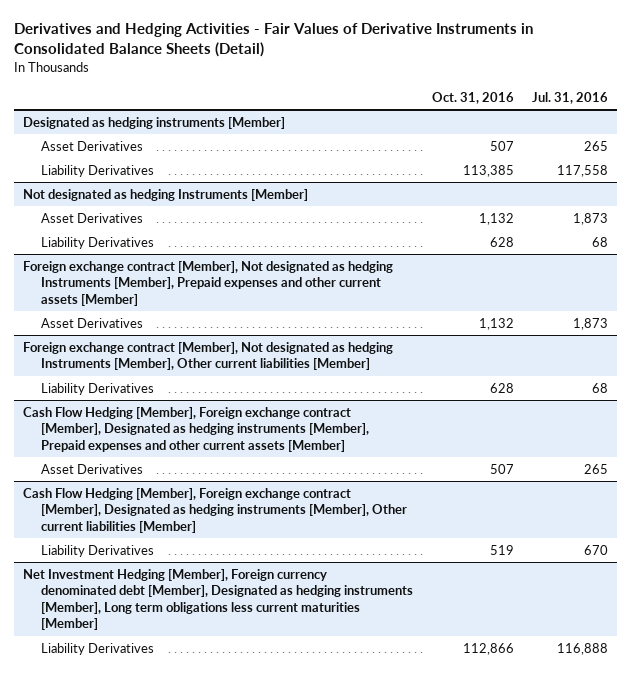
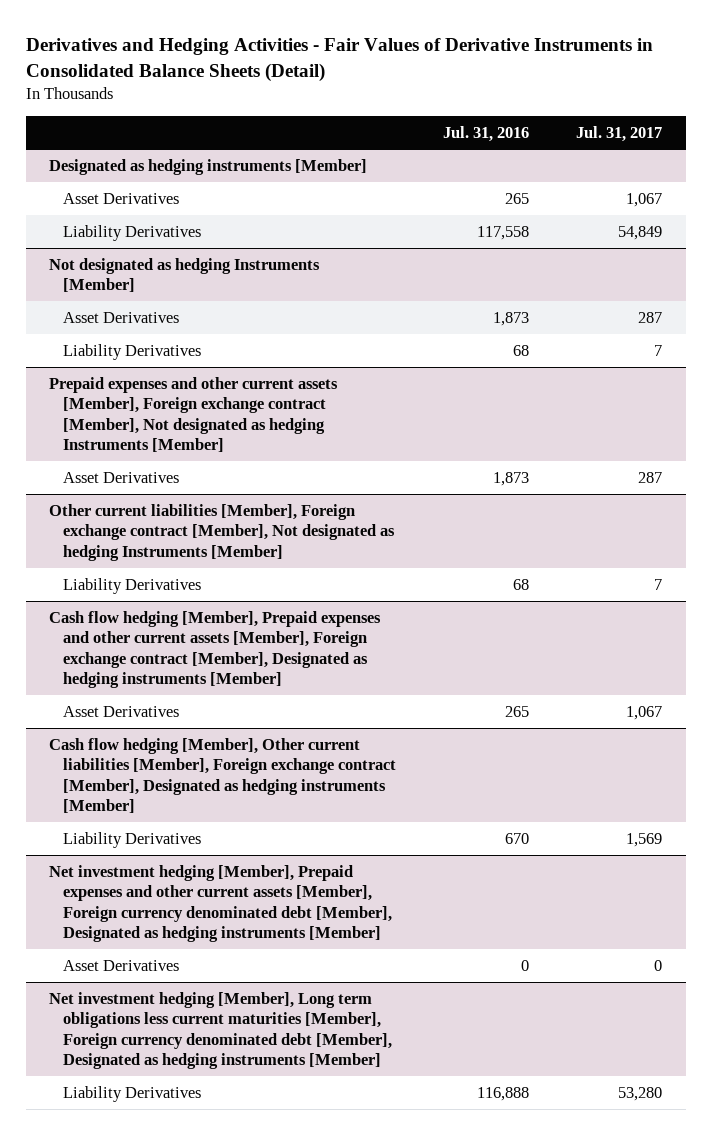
[431,91,514,104] Oct. 31, 2016 -> none
none -> [576,125,663,142] Jul. 31, 2017
[23,260,394,306] Foreign exchange contract [Member], Not designated as hedging Instruments [Member], Prepaid expenses and other current assets [Member] -> [49,376,339,453] Prepaid expenses and other current assets [Member], Foreign exchange contract [Member], Not designated as hedging Instruments [Member]
[23,341,394,371] Foreign exchange contract [Member], Not designated as hedging Instruments [Member], Other current liabilities [Member] -> [49,503,395,561] Other current liabilities [Member], Foreign exchange contract [Member], Not designated as hedging Instruments [Member]
[23,406,370,452] Cash Flow Hedging [Member], Foreign exchange contract [Member], Designated as hedging instruments [Member], Prepaid expenses and other current assets [Member] -> [49,610,382,689] Cash flow hedging [Member], Prepaid expenses and other current assets [Member], Foreign exchange contract [Member], Designated as hedging instruments [Member]
[23,487,408,533] Cash Flow Hedging [Member], Foreign exchange contract [Member], Designated as hedging instruments [Member], Other current liabilities [Member] -> [49,737,396,814] Cash flow hedging [Member], Other current liabilities [Member], Foreign exchange contract [Member], Designated as hedging instruments [Member]
none -> [49,864,392,943] Net investment hedging [Member], Prepaid expenses and other current assets [Member], Foreign currency denominated debt [Member], Designated as hedging instruments [Member]
none -> [62,959,179,971] Asset Derivatives
[23,568,414,630] Net Investment Hedging [Member], Foreign currency denominated debt [Member], Designated as hedging instruments [Member], Long term obligations less current maturities [Member] -> [49,991,392,1070] Net investment hedging [Member], Long term obligations less current maturities [Member], Foreign currency denominated debt [Member], Designated as hedging instruments [Member]

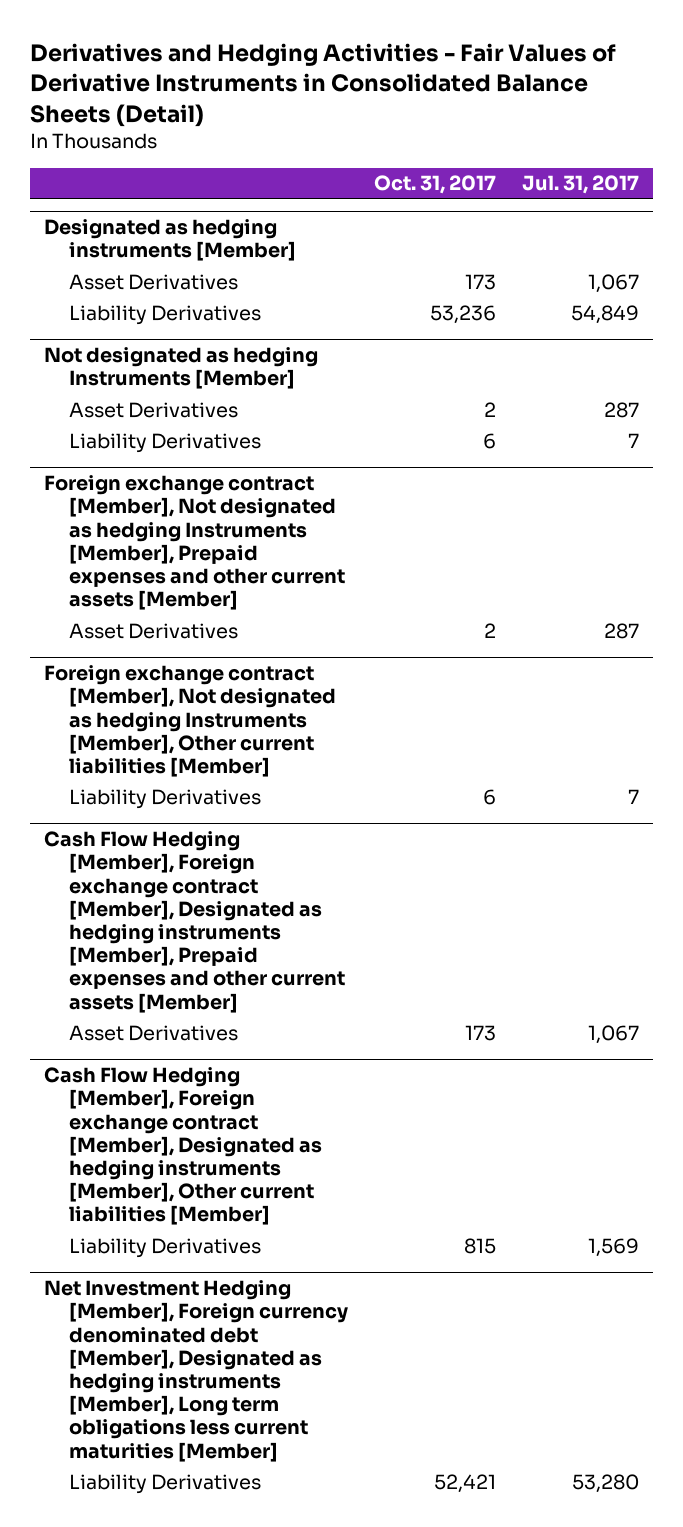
[443,125,530,142] Jul. 31, 2016 -> none
none -> [374,175,497,195] Oct. 31, 2017
[49,376,339,453] Prepaid expenses and other current assets [Member], Foreign exchange contract [Member], Not designated as hedging Instruments [Member] -> [43,475,345,611] Foreign exchange contract [Member], Not designated as hedging Instruments [Member], Prepaid expenses and other current assets [Member]
[49,503,395,561] Other current liabilities [Member], Foreign exchange contract [Member], Not designated as hedging Instruments [Member] -> [43,665,336,778] Foreign exchange contract [Member], Not designated as hedging Instruments [Member], Other current liabilities [Member]
[49,610,382,689] Cash flow hedging [Member], Prepaid expenses and other current assets [Member], Foreign exchange contract [Member], Designated as hedging instruments [Member] -> [43,831,345,1013] Cash Flow Hedging [Member], Foreign exchange contract [Member], Designated as hedging instruments [Member], Prepaid expenses and other current assets [Member]
[49,737,396,814] Cash flow hedging [Member], Other current liabilities [Member], Foreign exchange contract [Member], Designated as hedging instruments [Member] -> [43,1067,322,1226] Cash Flow Hedging [Member], Foreign exchange contract [Member], Designated as hedging instruments [Member], Other current liabilities [Member]
[49,864,392,943] Net investment hedging [Member], Prepaid expenses and other current assets [Member], Foreign currency denominated debt [Member], Designated as hedging instruments [Member] -> none
[62,959,179,971] Asset Derivatives -> none
[49,991,392,1070] Net investment hedging [Member], Long term obligations less current maturities [Member], Foreign currency denominated debt [Member], Designated as hedging instruments [Member] -> [43,1280,348,1462] Net Investment Hedging [Member], Foreign currency denominated debt [Member], Designated as hedging instruments [Member], Long term obligations less current maturities [Member]

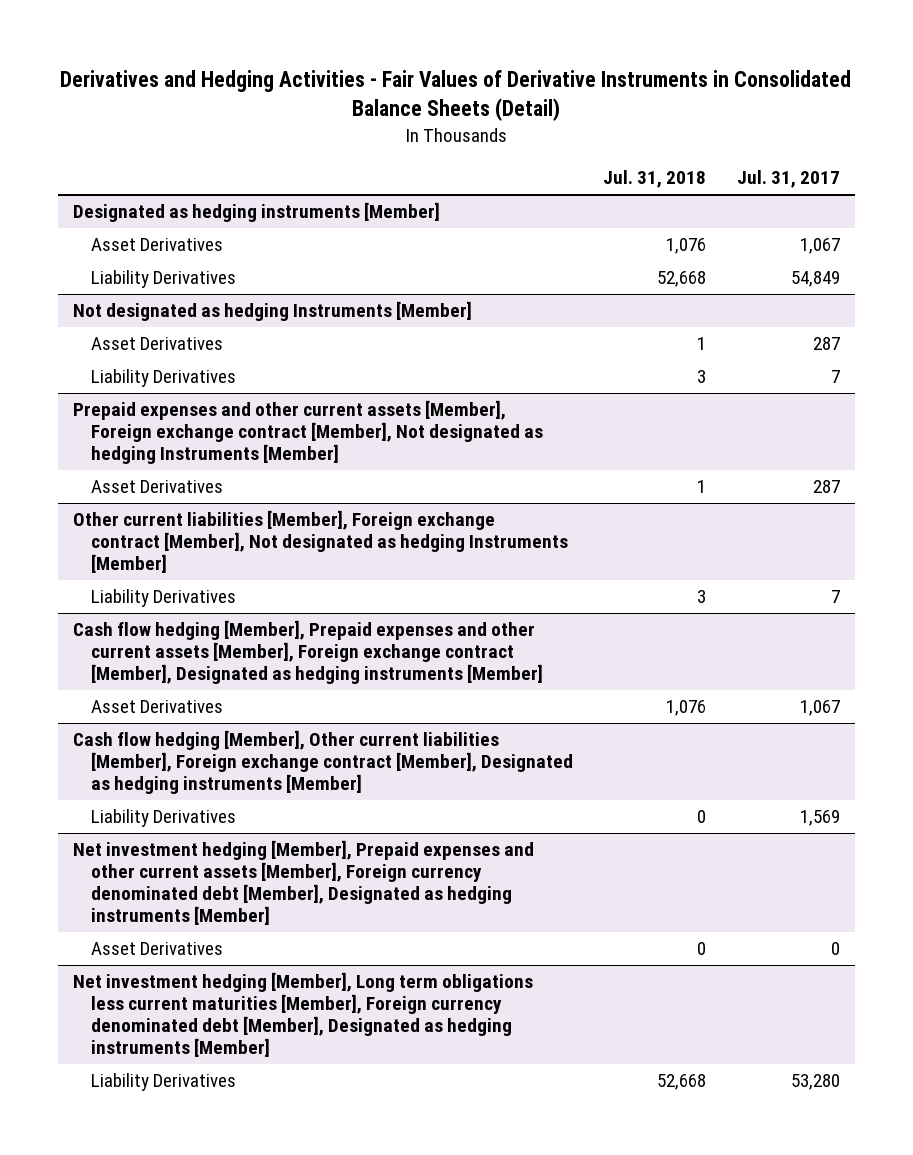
[374,175,497,195] Oct. 31, 2017 -> none
none -> [603,170,707,189] Jul. 31, 2018
[43,475,345,611] Foreign exchange contract [Member], Not designated as hedging Instruments [Member], Prepaid expenses and other current assets [Member] -> [73,400,543,465] Prepaid expenses and other current assets [Member], Foreign exchange contract [Member], Not designated as hedging Instruments [Member]
[43,665,336,778] Foreign exchange contract [Member], Not designated as hedging Instruments [Member], Other current liabilities [Member] -> [73,510,568,574] Other current liabilities [Member], Foreign exchange contract [Member], Not designated as hedging Instruments [Member]
[43,831,345,1013] Cash Flow Hedging [Member], Foreign exchange contract [Member], Designated as hedging instruments [Member], Prepaid expenses and other current assets [Member] -> [73,620,543,685] Cash flow hedging [Member], Prepaid expenses and other current assets [Member], Foreign exchange contract [Member], Designated as hedging instruments [Member]
[43,1067,322,1226] Cash Flow Hedging [Member], Foreign exchange contract [Member], Designated as hedging instruments [Member], Other current liabilities [Member] -> [73,730,573,795] Cash flow hedging [Member], Other current liabilities [Member], Foreign exchange contract [Member], Designated as hedging instruments [Member]
none -> [73,840,535,926] Net investment hedging [Member], Prepaid expenses and other current assets [Member], Foreign currency denominated debt [Member], Designated as hedging instruments [Member]
none -> [90,942,223,956] Asset Derivatives
[43,1280,348,1462] Net Investment Hedging [Member], Foreign currency denominated debt [Member], Designated as hedging instruments [Member], Long term obligations less current maturities [Member] -> [73,972,534,1058] Net investment hedging [Member], Long term obligations less current maturities [Member], Foreign currency denominated debt [Member], Designated as hedging instruments [Member]

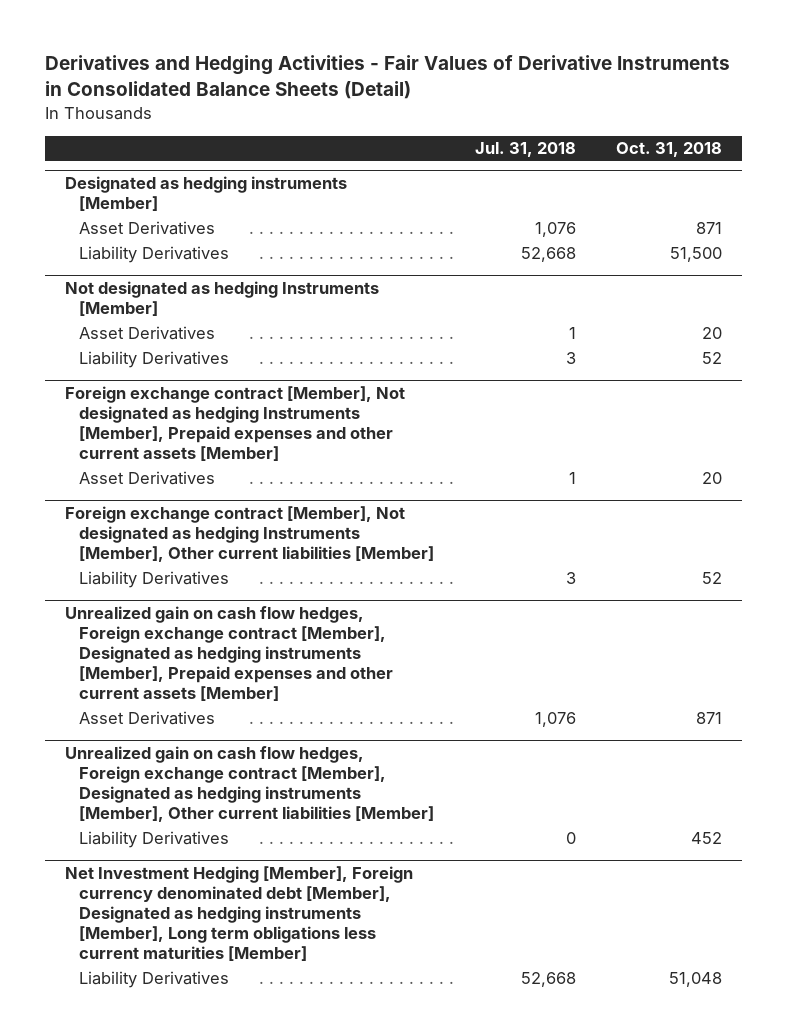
[736,170,840,189] Jul. 31, 2017 -> none
none -> [615,141,722,157] Oct. 31, 2018
[73,400,543,465] Prepaid expenses and other current assets [Member], Foreign exchange contract [Member], Not designated as hedging Instruments [Member] -> [64,386,405,462] Foreign exchange contract [Member], Not designated as hedging Instruments [Member], Prepaid expenses and other current assets [Member]
[73,510,568,574] Other current liabilities [Member], Foreign exchange contract [Member], Not designated as hedging Instruments [Member] -> [64,506,435,563] Foreign exchange contract [Member], Not designated as hedging Instruments [Member], Other current liabilities [Member]
[73,620,543,685] Cash flow hedging [Member], Prepaid expenses and other current assets [Member], Foreign exchange contract [Member], Designated as hedging instruments [Member] -> [64,606,394,702] Unrealized gain on cash flow hedges, Foreign exchange contract [Member], Designated as hedging instruments [Member], Prepaid expenses and other current assets [Member]
[73,730,573,795] Cash flow hedging [Member], Other current liabilities [Member], Foreign exchange contract [Member], Designated as hedging instruments [Member] -> [64,746,435,823] Unrealized gain on cash flow hedges, Foreign exchange contract [Member], Designated as hedging instruments [Member], Other current liabilities [Member]
[73,840,535,926] Net investment hedging [Member], Prepaid expenses and other current assets [Member], Foreign currency denominated debt [Member], Designated as hedging instruments [Member] -> none
[90,942,223,956] Asset Derivatives -> none
[73,972,534,1058] Net investment hedging [Member], Long term obligations less current maturities [Member], Foreign currency denominated debt [Member], Designated as hedging instruments [Member] -> [64,866,413,962] Net Investment Hedging [Member], Foreign currency denominated debt [Member], Designated as hedging instruments [Member], Long term obligations less current maturities [Member]

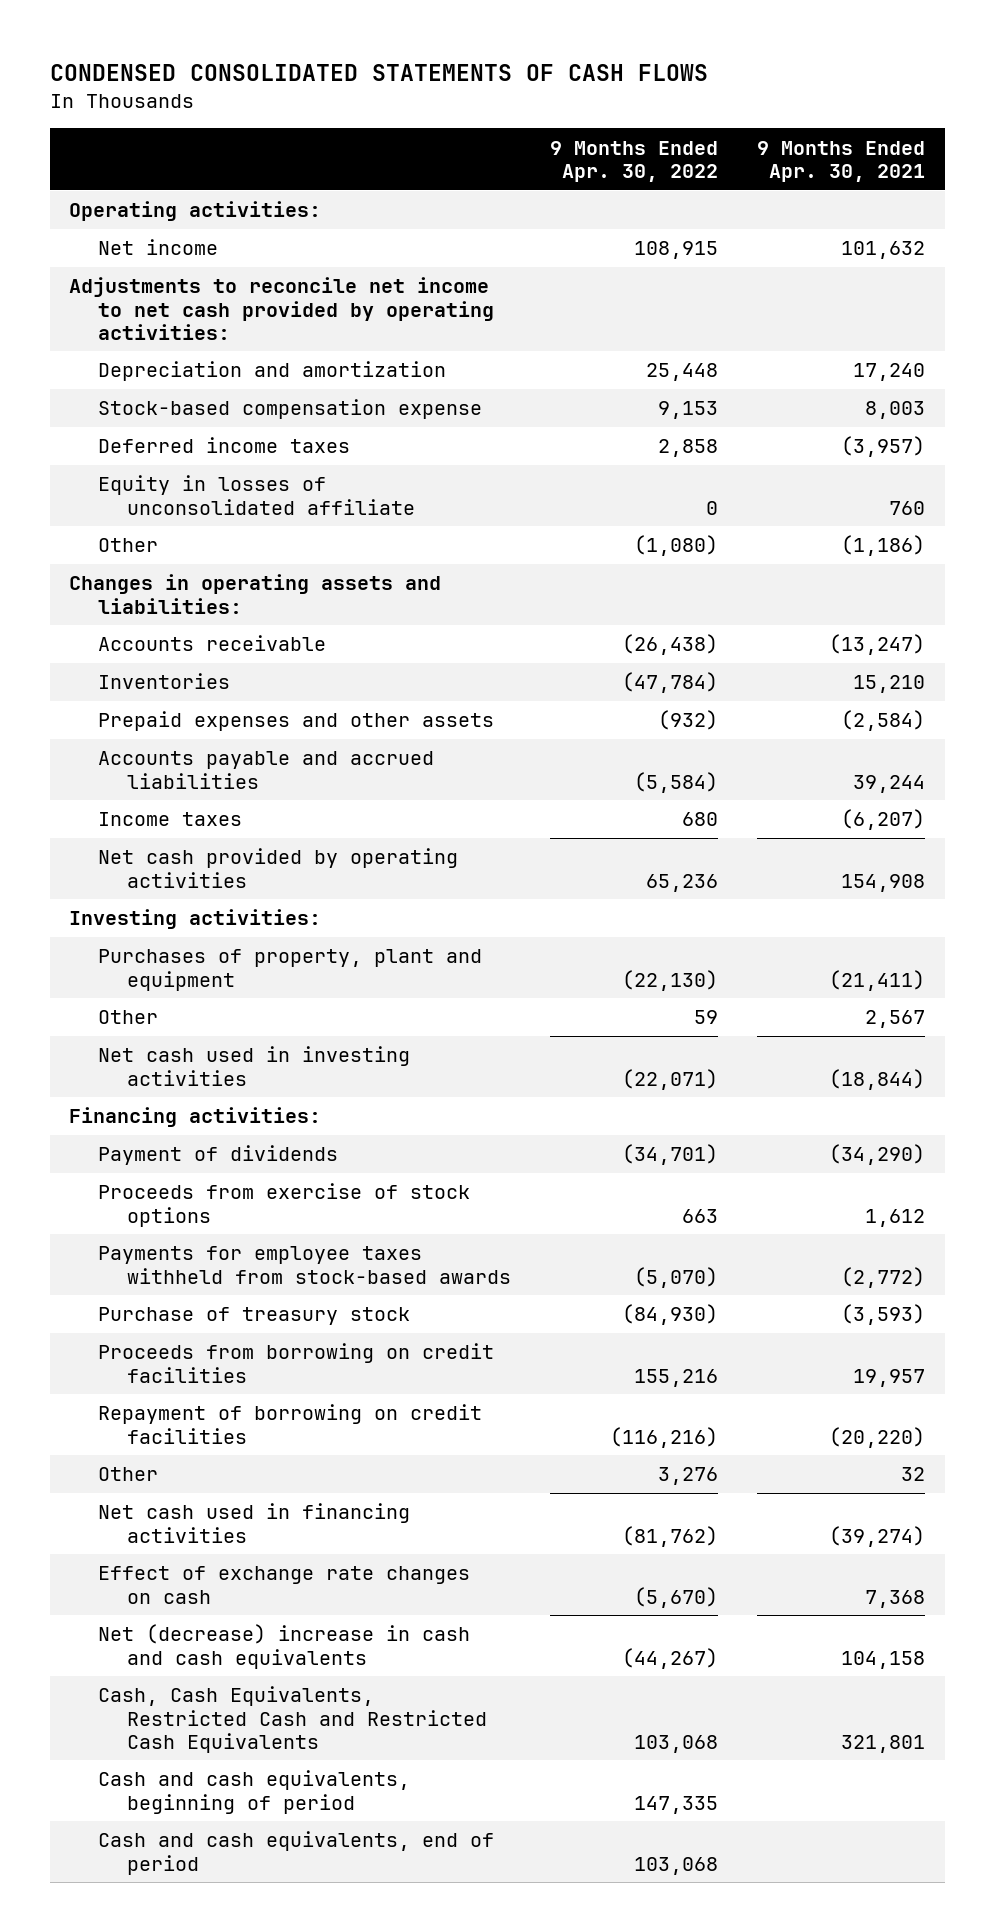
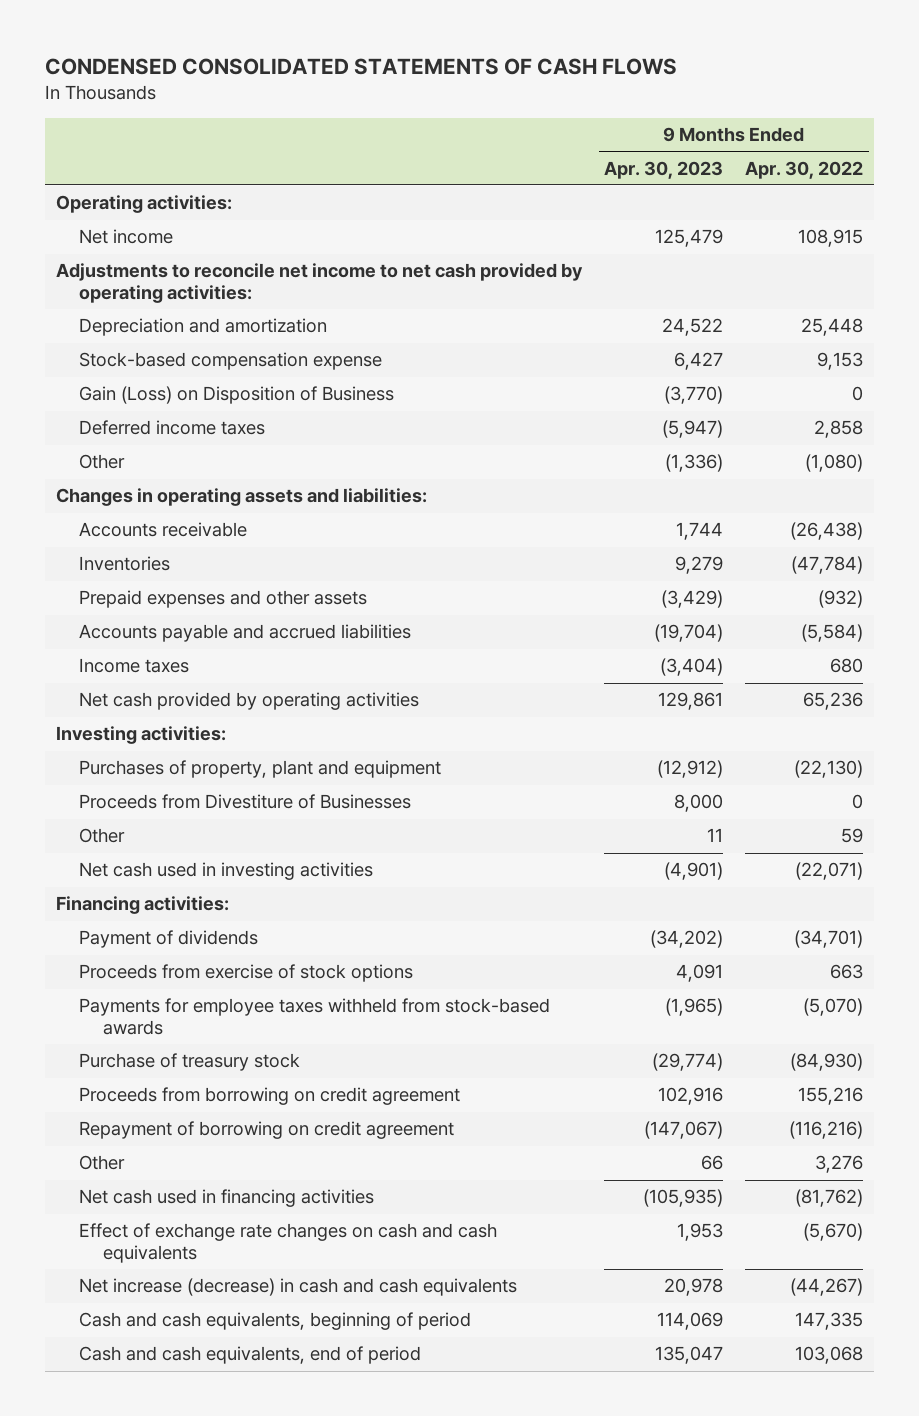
[757,140,926,183] 9 Months Ended Apr. 30, 2021 -> none
none -> [604,160,724,179] Apr. 30, 2023
none -> [79,386,395,405] Gain (Loss) on Disposition of Business
[98,475,416,515] Equity in losses of unconsolidated affiliate -> none
none -> [79,794,412,810] Proceeds from Divestiture of Businesses
[98,1343,495,1383] Proceeds from borrowing on credit facilities -> [79,1087,461,1106] Proceeds from borrowing on credit agreement
[98,1404,483,1444] Repayment of borrowing on credit facilities -> [79,1121,455,1140] Repayment of borrowing on credit agreement
[98,1686,488,1753] Cash, Cash Equivalents, Restricted Cash and Restricted Cash Equivalents -> none
[98,1566,471,1604] Effect of exchange rate changes on cash -> [79,1223,498,1263] Effect of exchange rate changes on cash and cash equivalents
[98,1624,471,1669] Net (decrease) increase in cash and cash equivalents -> [79,1278,518,1297] Net increase (decrease) in cash and cash equivalents

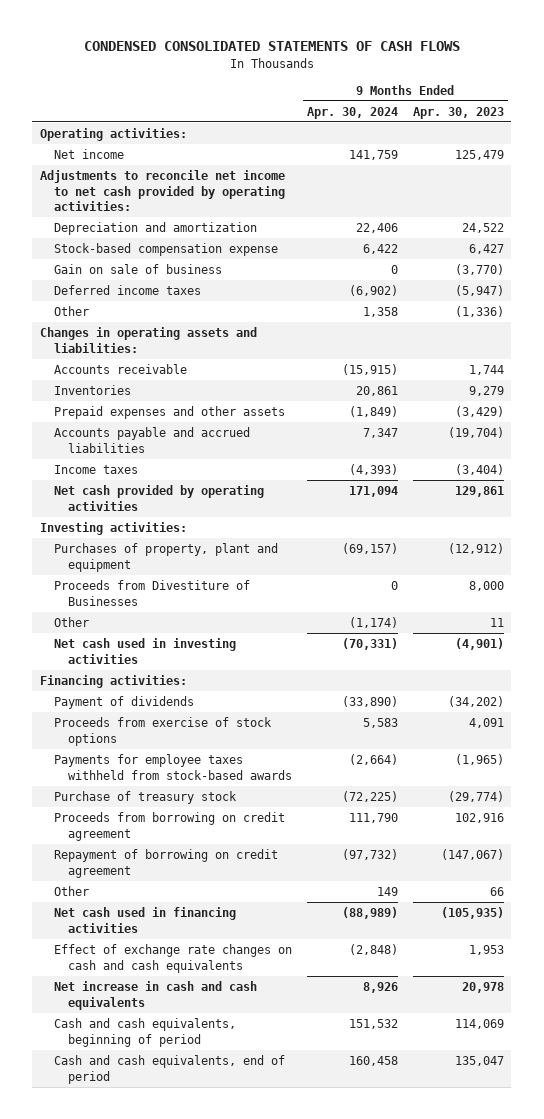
[745,160,864,179] Apr. 30, 2022 -> none
none -> [306,106,398,119] Apr. 30, 2024
[79,386,395,405] Gain (Loss) on Disposition of Business -> [53,263,222,274] Gain on sale of business
[79,1278,518,1297] Net increase (decrease) in cash and cash equivalents -> [53,980,257,1010] Net increase in cash and cash equivalents

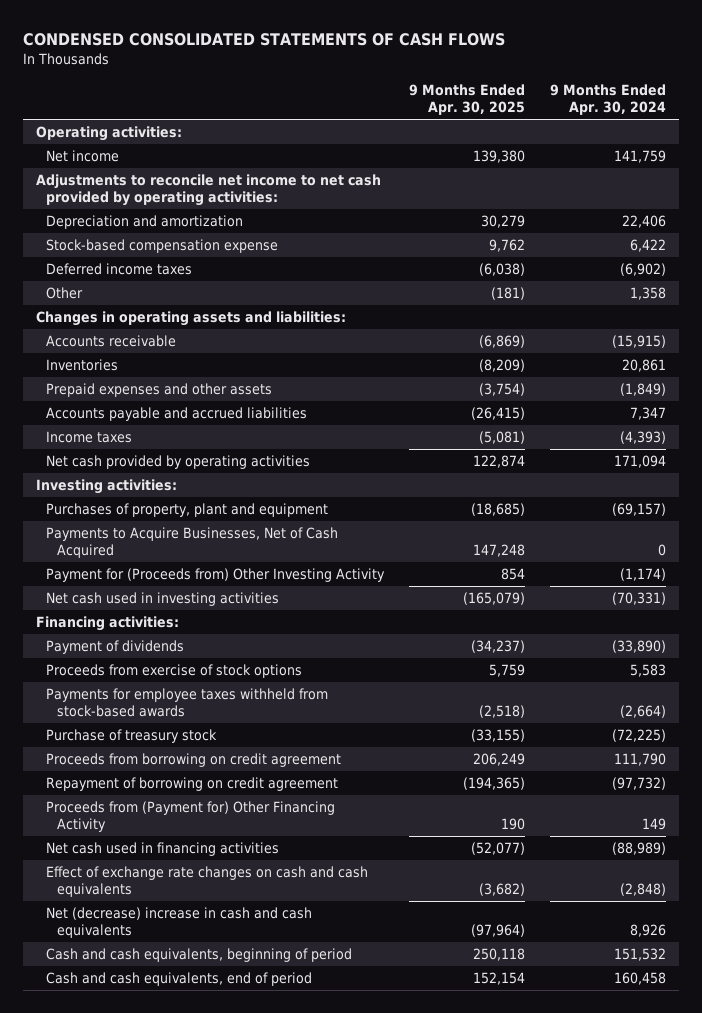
[412,106,504,119] Apr. 30, 2023 -> none
none -> [409,84,526,115] 9 Months Ended Apr. 30, 2025
[53,263,222,274] Gain on sale of business -> none
[53,579,250,606] Proceeds from Divestiture of Businesses -> none
none -> [46,527,339,559] Payments to Acquire Businesses, Net of Cash Acquired
[53,616,89,627] Other -> [46,568,386,583] Payment for (Proceeds from) Other Investing Activity
[53,885,89,896] Other -> [46,801,336,833] Proceeds from (Payment for) Other Financing Activity
[53,980,257,1010] Net increase in cash and cash equivalents -> [46,907,313,939] Net (decrease) increase in cash and cash equivalents

